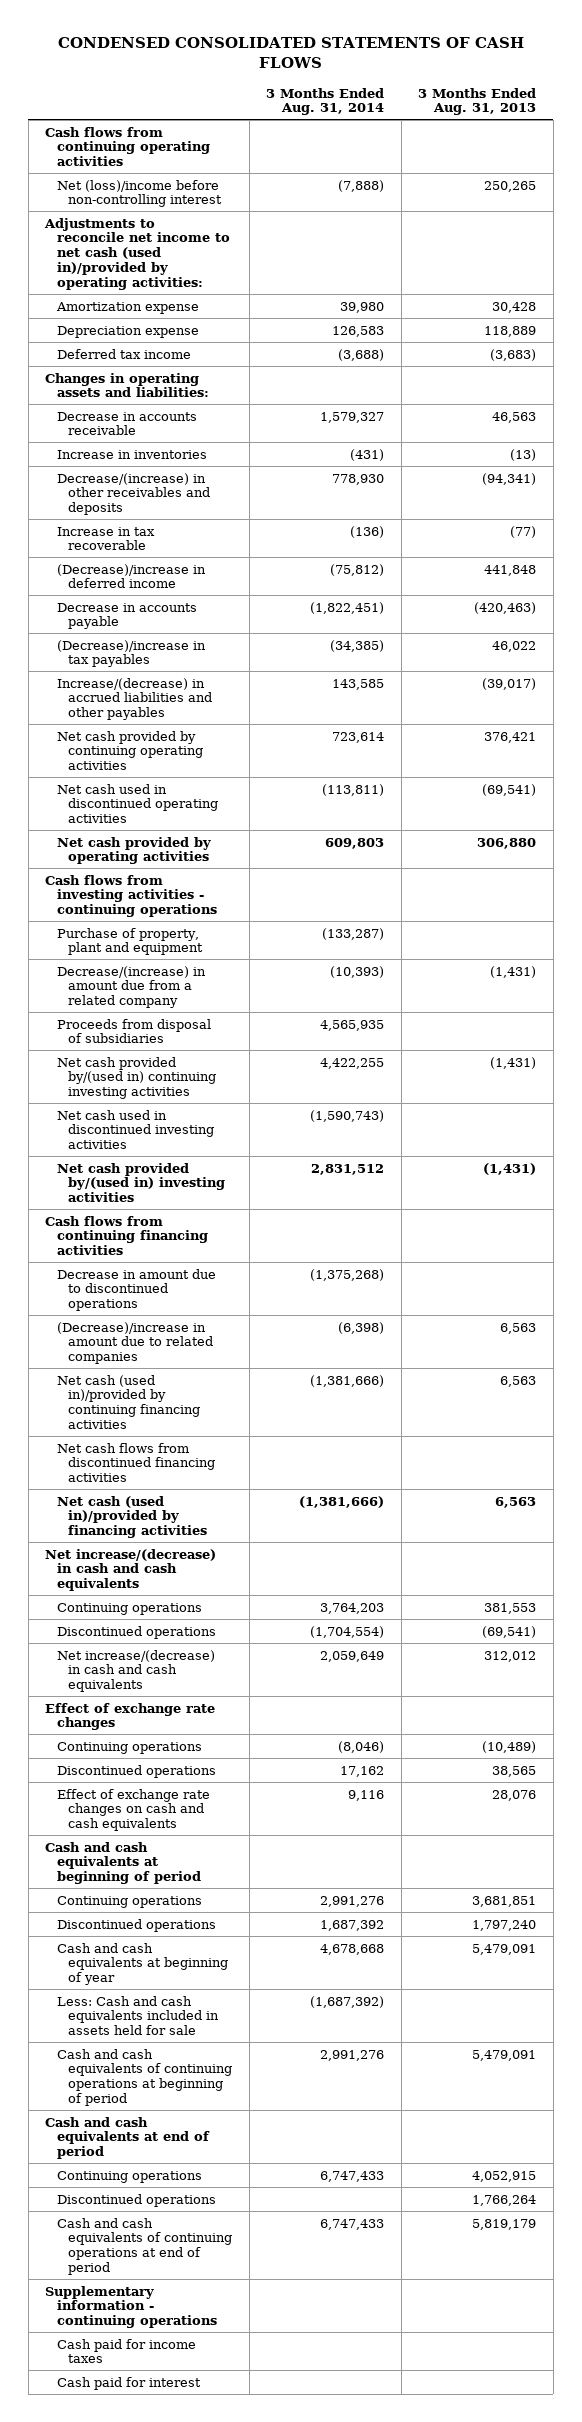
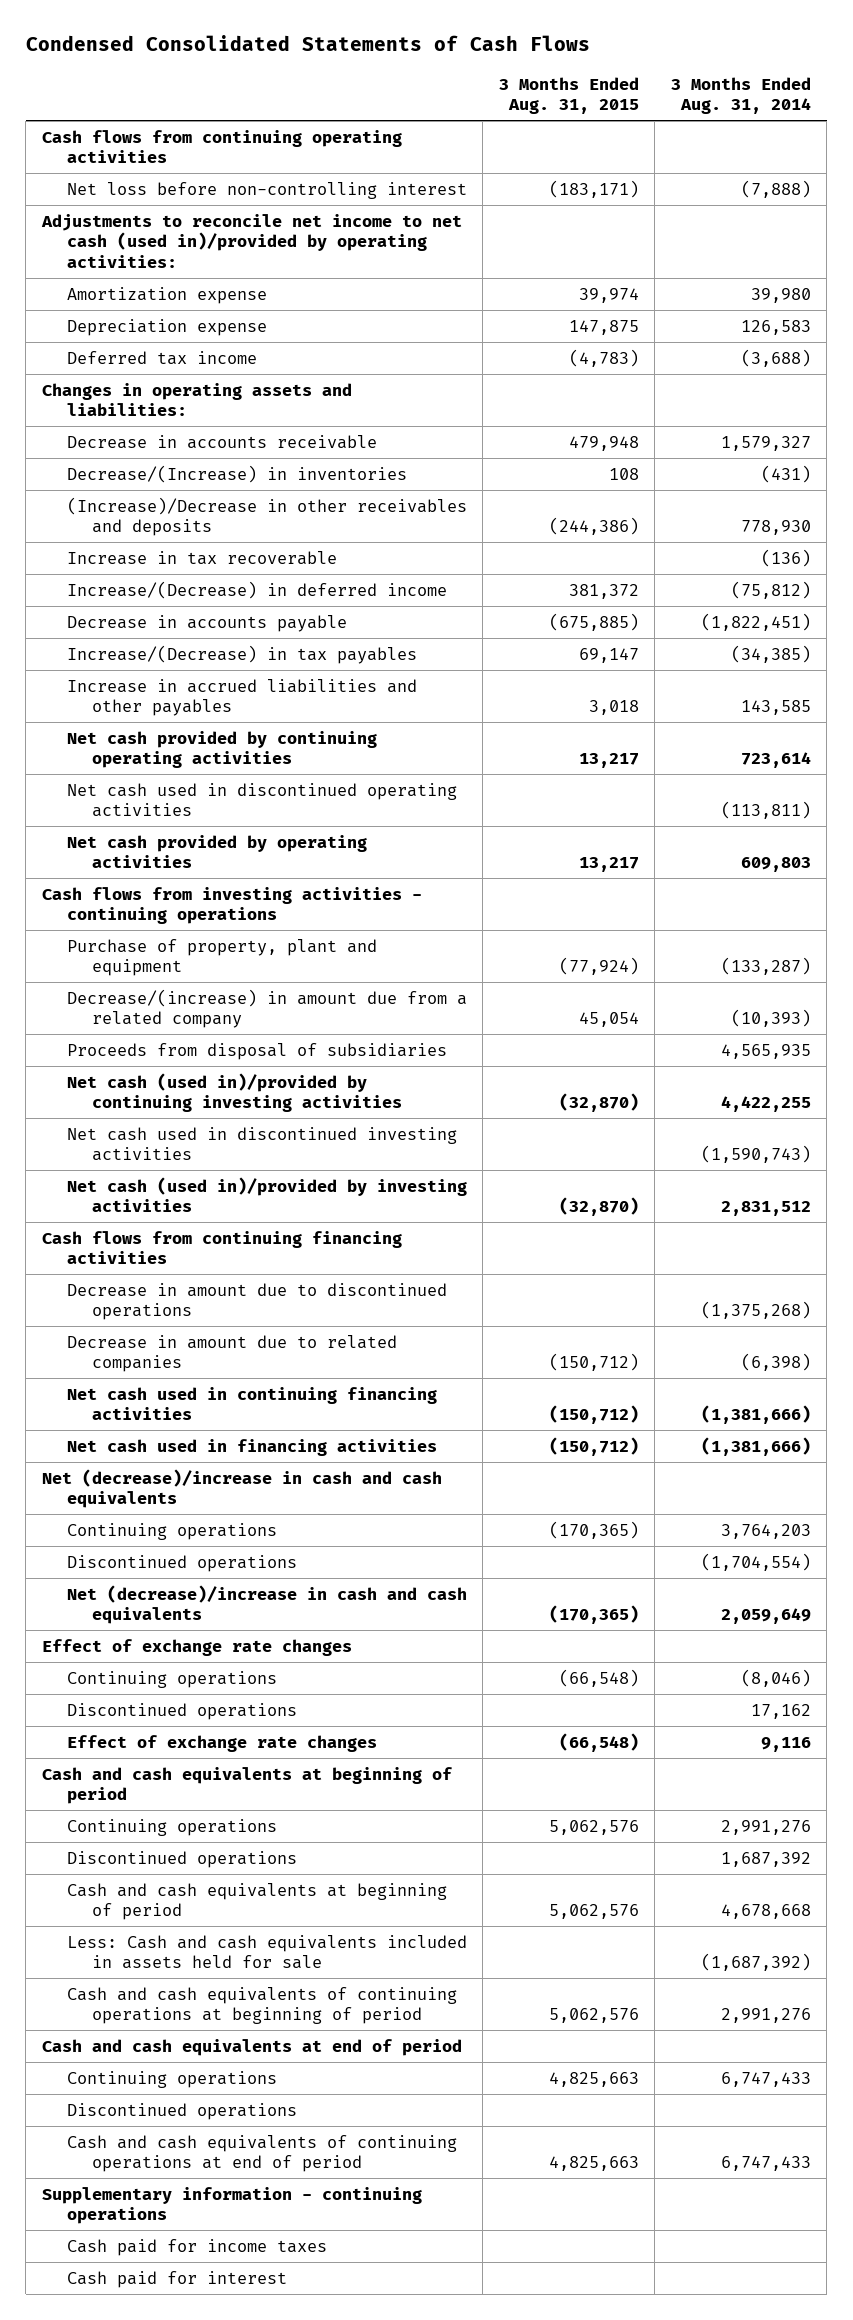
[57,37,524,69] CONDENSED CONSOLIDATED STATEMENTS OF CASH FLOWS -> [25,35,590,52] Condensed Consolidated Statements of Cash Flows
[418,87,537,116] 3 Months Ended Aug. 31, 2013 -> none
none -> [498,76,639,115] 3 Months Ended Aug. 31, 2015
[56,179,223,208] Net (loss)/income before non-controlling interest -> [66,181,467,199] Net loss before non-controlling interest
[56,449,207,459] Increase in inventories -> [66,464,407,483] Decrease/(Increase) in inventories
[56,472,211,516] Decrease/(increase) in other receivables and deposits -> [66,496,467,537] (Increase)/Decrease in other receivables and deposits
[56,563,206,589] (Decrease)/increase in deferred income -> [66,580,447,599] Increase/(Decrease) in deferred income
[56,639,206,668] (Decrease)/increase in tax payables -> [66,644,417,664] Increase/(Decrease) in tax payables
[56,677,213,721] Increase/(decrease) in accrued liabilities and other payables -> [66,678,417,717] Increase in accrued liabilities and other payables
[56,1056,217,1100] Net cash provided by/(used in) continuing investing activities -> [66,1072,402,1113] Net cash (used in)/provided by continuing investing activities
[56,1162,226,1203] Net cash provided by/(used in) investing activities -> [66,1176,467,1213] Net cash (used in)/provided by investing activities
[56,1442,216,1483] Net cash flows from discontinued financing activities -> none
[56,1321,214,1365] (Decrease)/increase in amount due to related companies -> [66,1334,397,1373] Decrease in amount due to related companies
[56,1374,201,1429] Net cash (used in)/provided by continuing financing activities -> [66,1386,437,1421] Net cash used in continuing financing activities
[56,1495,208,1539] Net cash (used in)/provided by financing activities -> [66,1438,437,1456] Net cash used in financing activities
[45,1548,217,1592] Net increase/(decrease) in cash and cash equivalents -> [41,1468,442,1509] Net (decrease)/increase in cash and cash equivalents
[56,1649,215,1693] Net increase/(decrease) in cash and cash equivalents -> [66,1584,467,1625] Net (decrease)/increase in cash and cash equivalents
[56,1788,210,1832] Effect of exchange rate changes on cash and cash equivalents -> [66,1734,377,1752] Effect of exchange rate changes
[56,1942,229,1986] Cash and cash equivalents at beginning of year -> [66,1882,447,1921] Cash and cash equivalents at beginning of period

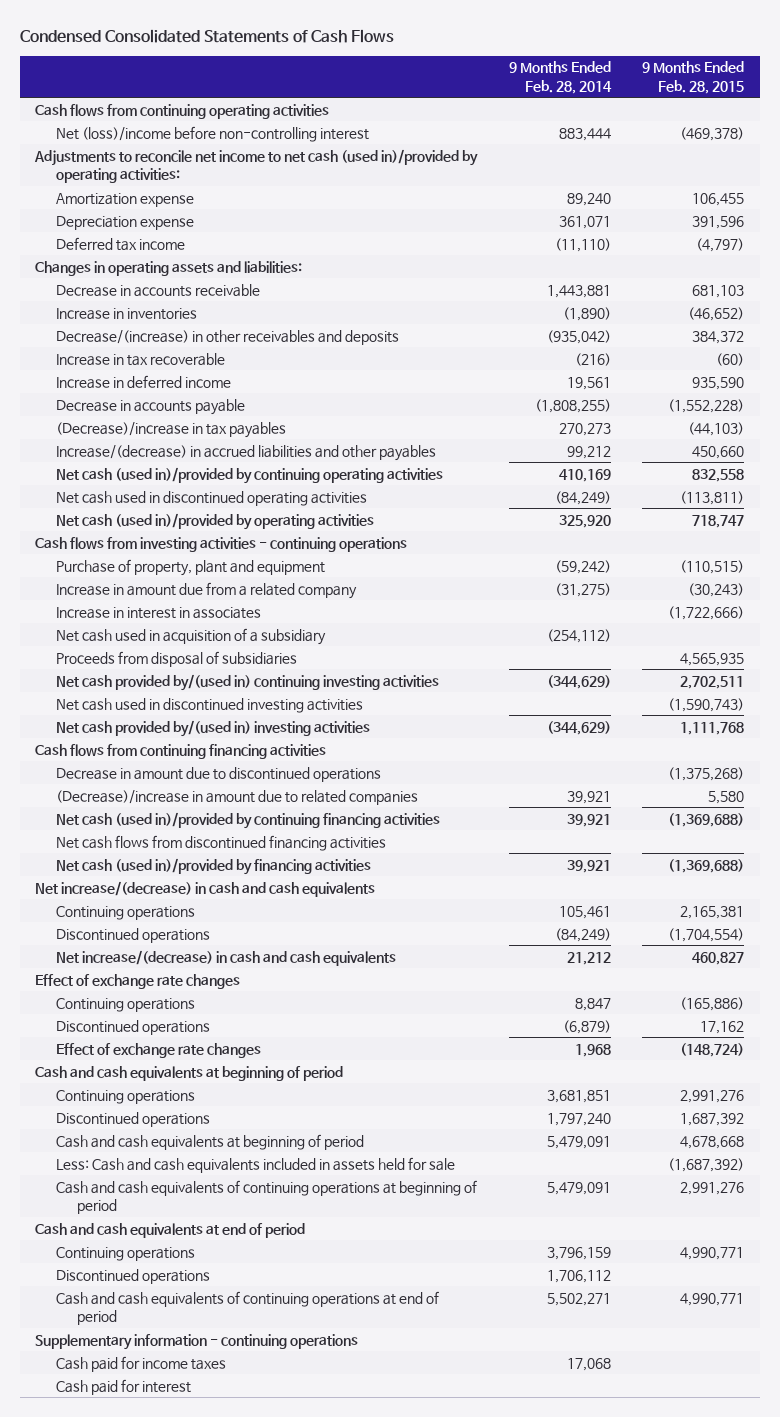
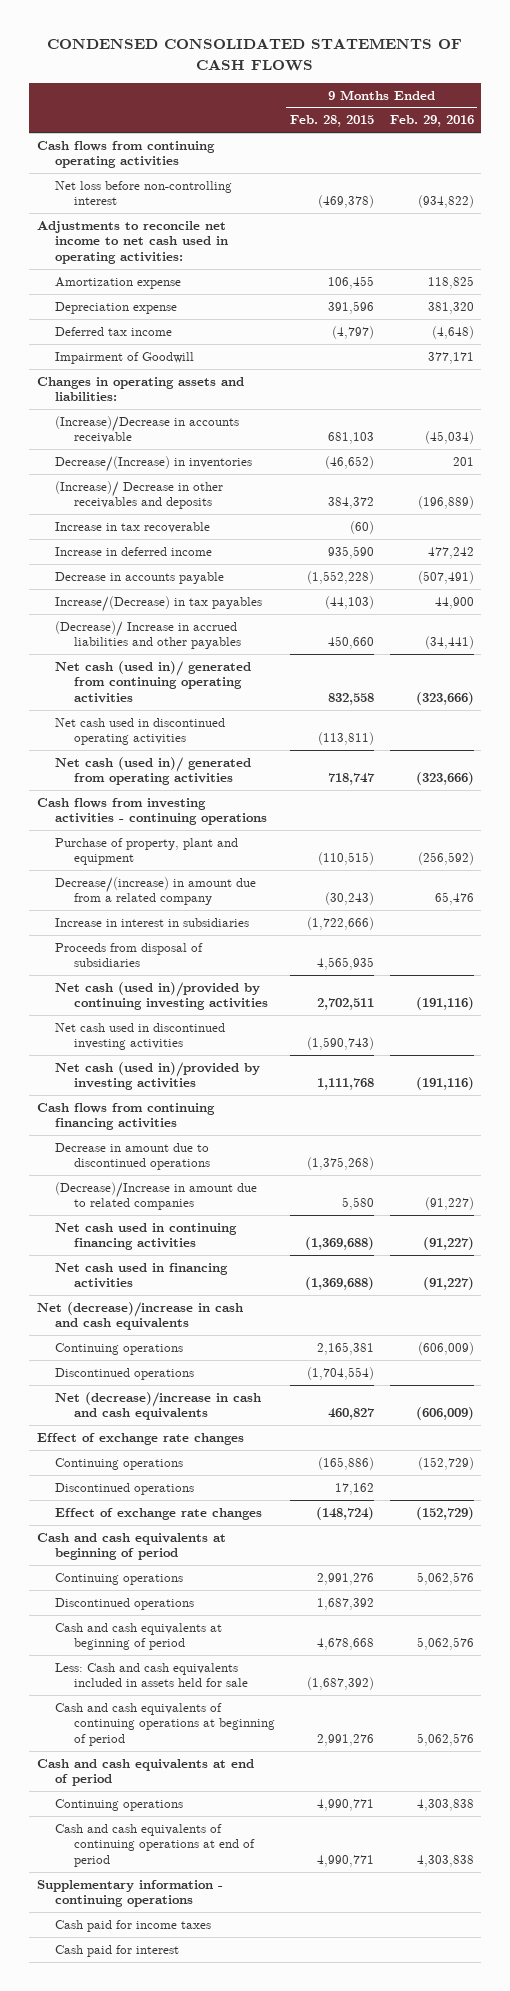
[19,28,394,43] Condensed Consolidated Statements of Cash Flows -> [47,38,463,71] CONDENSED CONSOLIDATED STATEMENTS OF CASH FLOWS
[508,61,612,94] 9 Months Ended Feb. 28, 2014 -> none
none -> [389,115,474,128] Feb. 29, 2016
[56,125,370,142] Net (loss)/income before non-controlling interest -> [55,180,233,206] Net loss before non-controlling interest
[34,148,479,184] Adjustments to reconcile net income to net cash (used in)/provided by operating activities: -> [36,220,229,265] Adjustments to reconcile net income to net cash used in operating activities:
none -> [55,351,195,364] Impairment of Goodwill
[56,283,261,297] Decrease in accounts receivable -> [55,415,240,444] (Increase)/Decrease in accounts receivable
[56,307,198,320] Increase in inventories -> [55,455,253,472] Decrease/(Increase) in inventories
[56,329,400,345] Decrease/(increase) in other receivables and deposits -> [55,480,224,510] (Increase)/ Decrease in other receivables and deposits
[56,421,287,438] (Decrease)/increase in tax payables -> [55,595,263,612] Increase/(Decrease) in tax payables
[56,444,437,461] Increase/(decrease) in accrued liabilities and other payables -> [55,620,241,650] (Decrease)/ Increase in accrued liabilities and other payables
[56,466,444,484] Net cash (used in)/provided by continuing operating activities -> [55,660,252,704] Net cash (used in)/ generated from continuing operating activities
[56,512,375,530] Net cash (used in)/provided by operating activities -> [55,756,252,786] Net cash (used in)/ generated from operating activities
[56,627,327,645] Net cash used in acquisition of a subsidiary -> none
[56,581,358,599] Increase in amount due from a related company -> [55,876,257,906] Decrease/(increase) in amount due from a related company
[56,606,262,619] Increase in interest in associates -> [55,917,250,927] Increase in interest in subsidiaries
[56,673,440,691] Net cash provided by/(used in) continuing investing activities -> [55,981,268,1011] Net cash (used in)/provided by continuing investing activities
[56,719,371,737] Net cash provided by/(used in) investing activities -> [55,1061,261,1091] Net cash (used in)/provided by investing activities
[56,834,387,851] Net cash flows from discontinued financing activities -> none
[56,789,419,805] (Decrease)/increase in amount due to related companies -> [55,1181,258,1211] (Decrease)/Increase in amount due to related companies
[56,811,441,829] Net cash (used in)/provided by continuing financing activities -> [55,1222,238,1251] Net cash used in continuing financing activities
[56,857,372,875] Net cash (used in)/provided by financing activities -> [55,1262,229,1289] Net cash used in financing activities
[35,880,376,897] Net increase/(decrease) in cash and cash equivalents -> [36,1301,243,1331] Net (decrease)/increase in cash and cash equivalents
[56,949,397,966] Net increase/(decrease) in cash and cash equivalents -> [55,1391,262,1421] Net (decrease)/increase in cash and cash equivalents
[56,1268,211,1284] Discontinued operations -> none

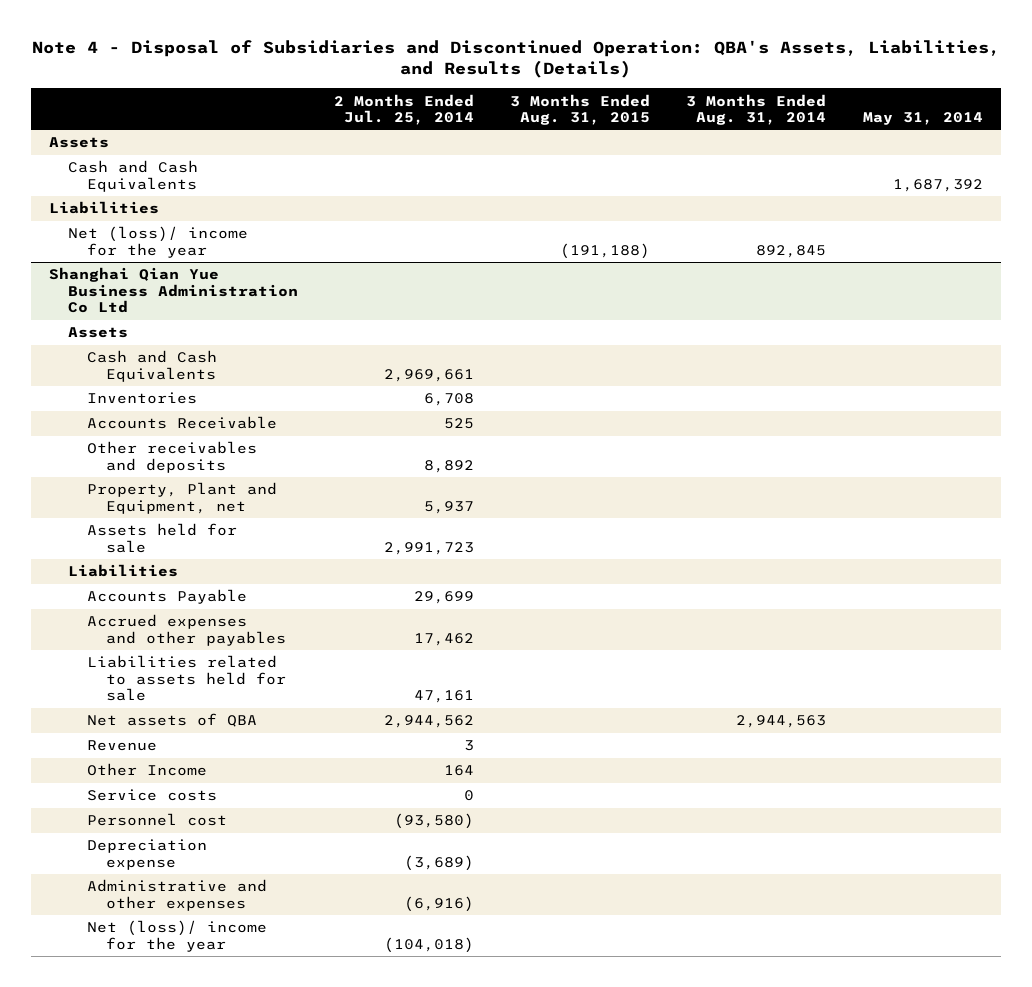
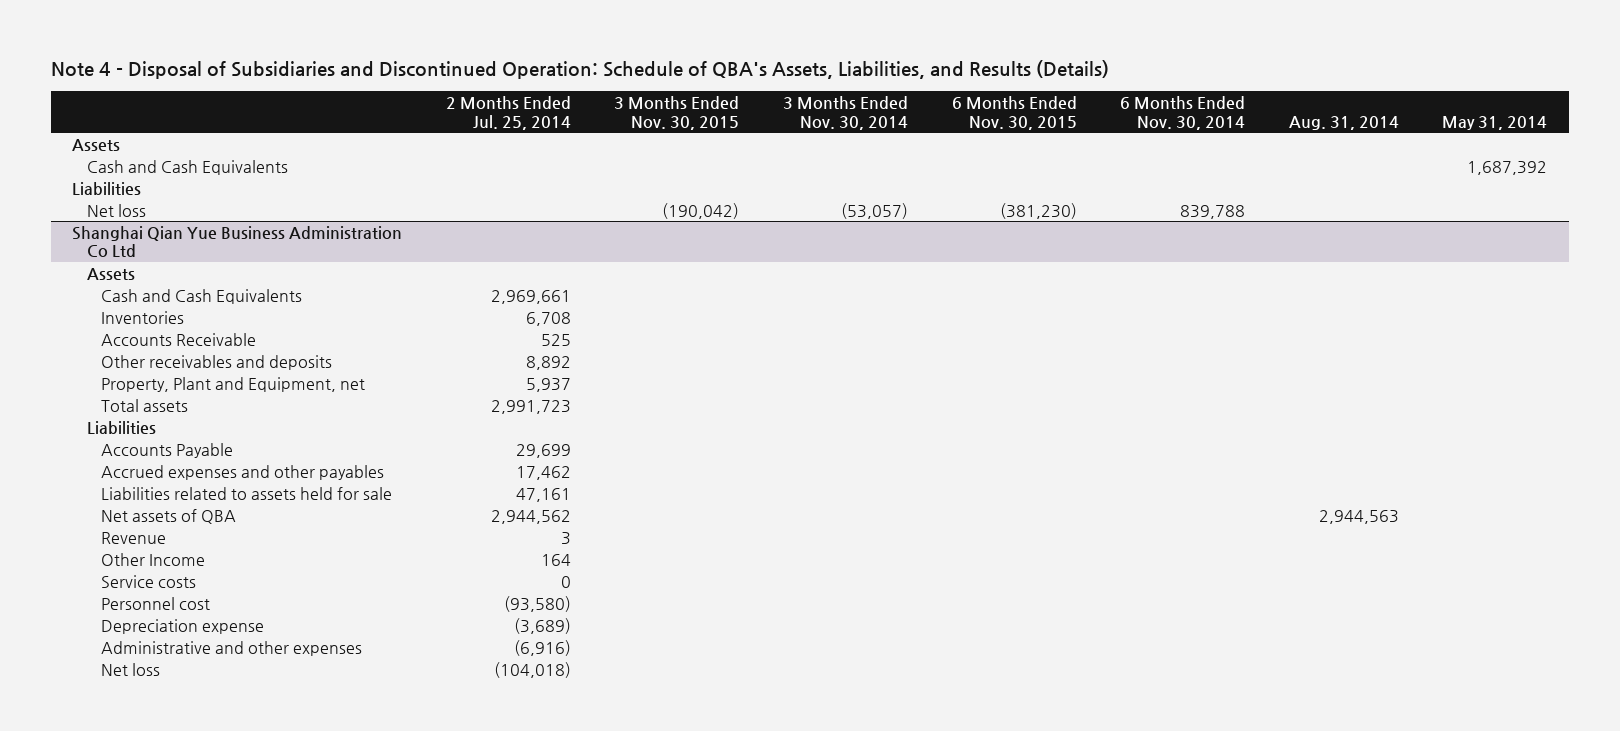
[31,39,1000,79] Note 4 - Disposal of Subsidiaries and Discontinued Operation: QBA's Assets, Liabilities, and Results (Details) -> [50,60,1109,80] Note 4 - Disposal of Subsidiaries and Discontinued Operation: Schedule of QBA's Assets, Liabilities, and Results (Details)
[510,93,651,125] 3 Months Ended Aug. 31, 2015 -> none
[686,93,827,125] 3 Months Ended Aug. 31, 2014 -> none
none -> [614,96,740,130] 3 Months Ended Nov. 30, 2015
none -> [783,96,909,130] 3 Months Ended Nov. 30, 2014
none -> [951,96,1077,130] 6 Months Ended Nov. 30, 2015
none -> [1120,96,1246,130] 6 Months Ended Nov. 30, 2014
none -> [1288,115,1399,130] Aug. 31, 2014
[68,226,249,258] Net (loss)/ income for the year -> [86,203,146,217] Net loss
[87,523,238,553] Assets held for sale -> [101,398,189,412] Total assets
[87,920,268,952] Net (loss)/ income for the year -> [101,662,161,676] Net loss

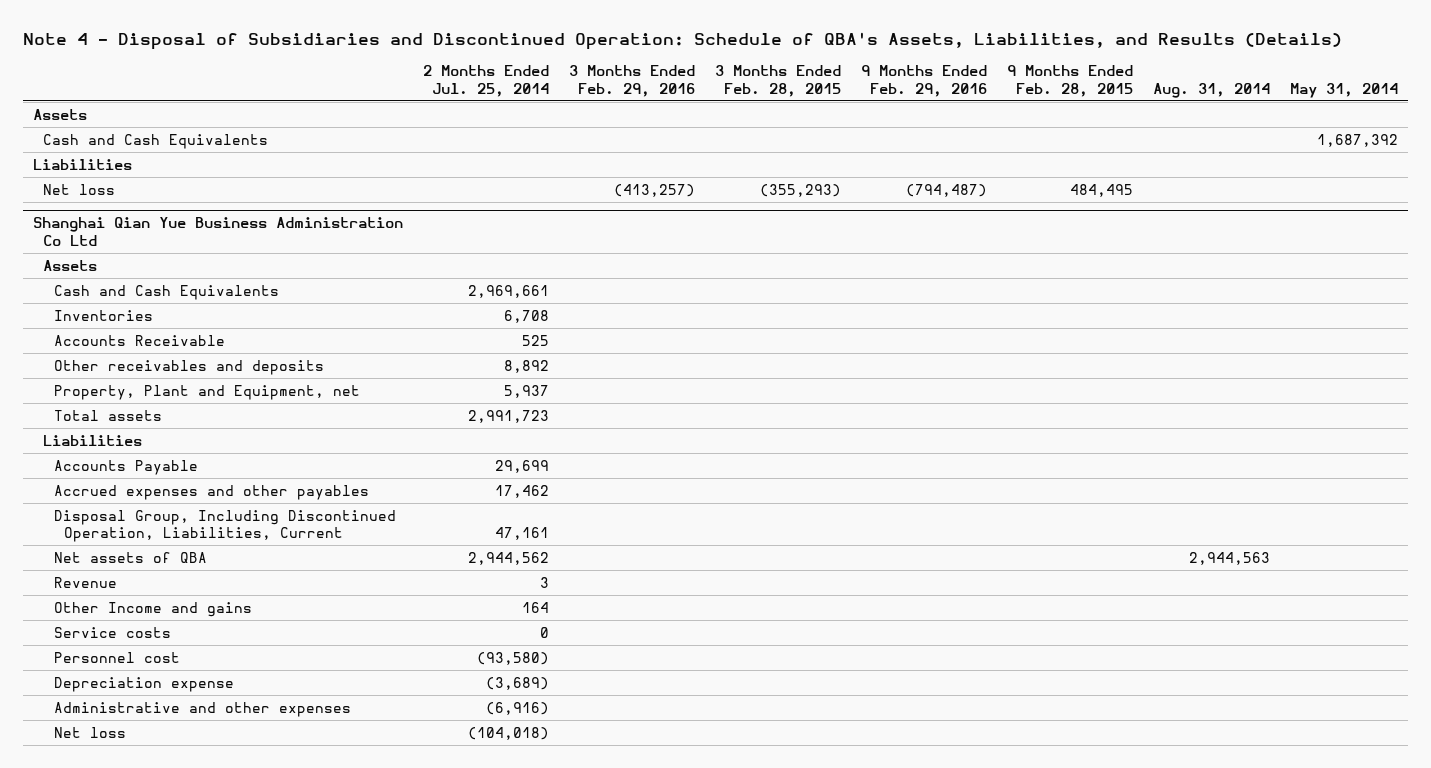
[614,96,740,130] 3 Months Ended Nov. 30, 2015 -> none
[783,96,909,130] 3 Months Ended Nov. 30, 2014 -> none
[951,96,1077,130] 6 Months Ended Nov. 30, 2015 -> none
[1120,96,1246,130] 6 Months Ended Nov. 30, 2014 -> none
none -> [569,65,696,97] 3 Months Ended Feb. 29, 2016
none -> [714,65,841,97] 3 Months Ended Feb. 28, 2015
none -> [860,65,987,97] 9 Months Ended Feb. 29, 2016
none -> [1006,65,1133,97] 9 Months Ended Feb. 28, 2015
[101,486,393,500] Liabilities related to assets held for sale -> [53,509,396,543] Disposal Group, Including Discontinued Operation, Liabilities, Current
[101,552,206,566] Other Income -> [53,601,252,617] Other Income and gains

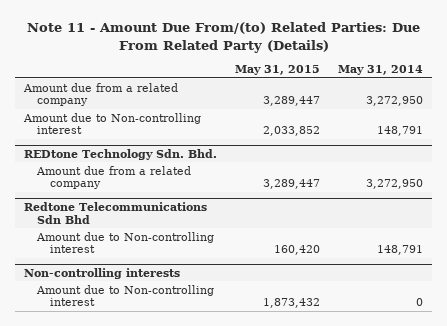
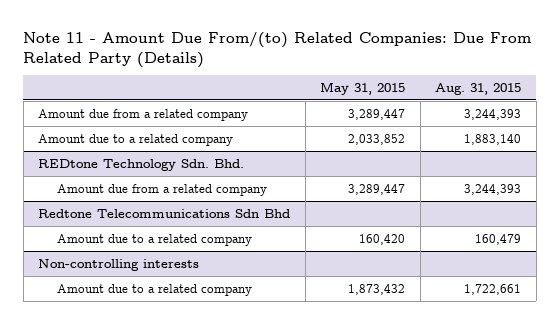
[26,22,420,53] Note 11 - Amount Due From/(to) Related Parties: Due From Related Party (Details) -> [23,31,532,68] Note 11 - Amount Due From/(to) Related Companies: Due From Related Party (Details)
[337,65,423,76] May 31, 2014 -> none
none -> [435,83,522,96] Aug. 31, 2015
[23,112,202,135] Amount due to Non-controlling interest -> [38,133,234,146] Amount due to a related company
[35,231,214,254] Amount due to Non-controlling interest -> [57,233,253,246] Amount due to a related company
[35,284,214,307] Amount due to Non-controlling interest -> [57,283,253,296] Amount due to a related company

